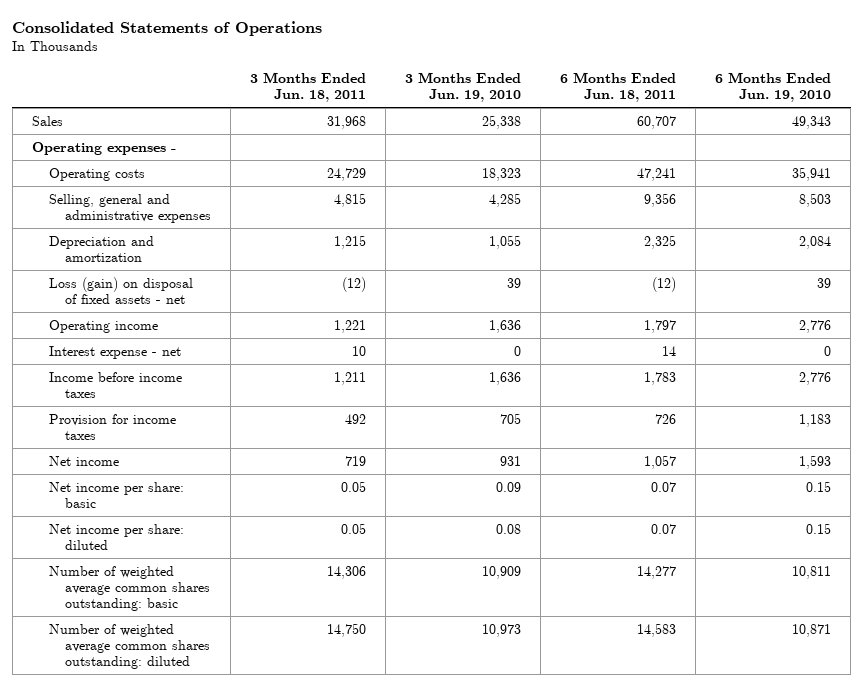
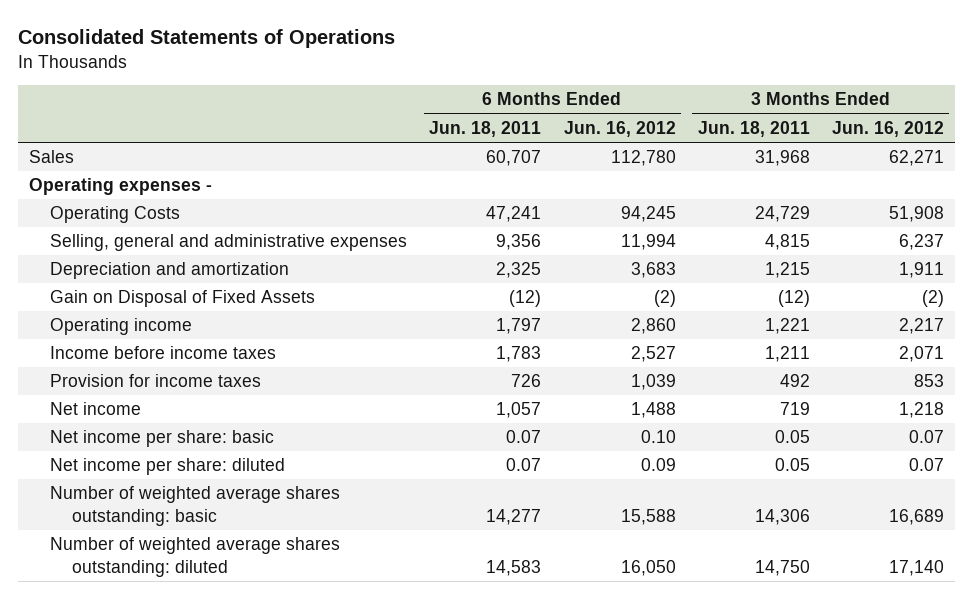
[405,71,522,102] 3 Months Ended Jun. 19, 2010 -> none
[715,71,832,102] 6 Months Ended Jun. 19, 2010 -> none
none -> [563,120,676,137] Jun. 16, 2012
none -> [831,120,944,137] Jun. 16, 2012
[48,167,145,181] Operating costs -> [50,206,181,224] Operating Costs
[48,276,193,304] Loss (gain) on disposal of fixed assets - net -> [50,290,316,308] Gain on Disposal of Fixed Assets
[48,345,181,359] Interest expense - net -> none
[48,565,211,611] Number of weighted average common shares outstanding: basic -> [50,486,341,526] Number of weighted average shares outstanding: basic
[48,623,211,669] Number of weighted average common shares outstanding: diluted -> [50,537,341,577] Number of weighted average shares outstanding: diluted

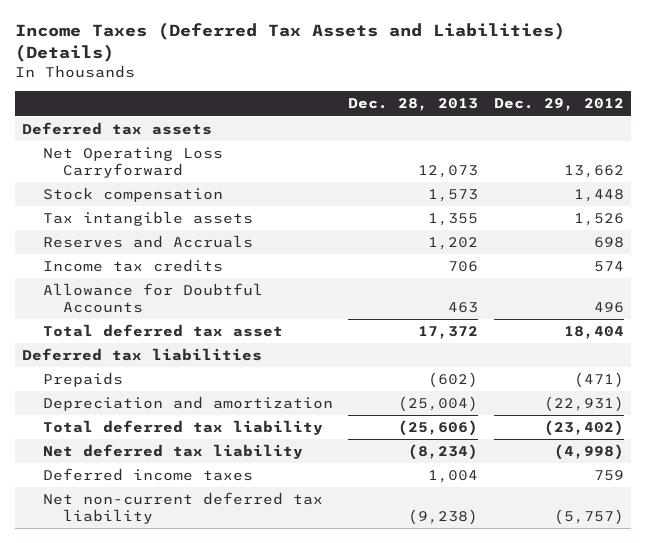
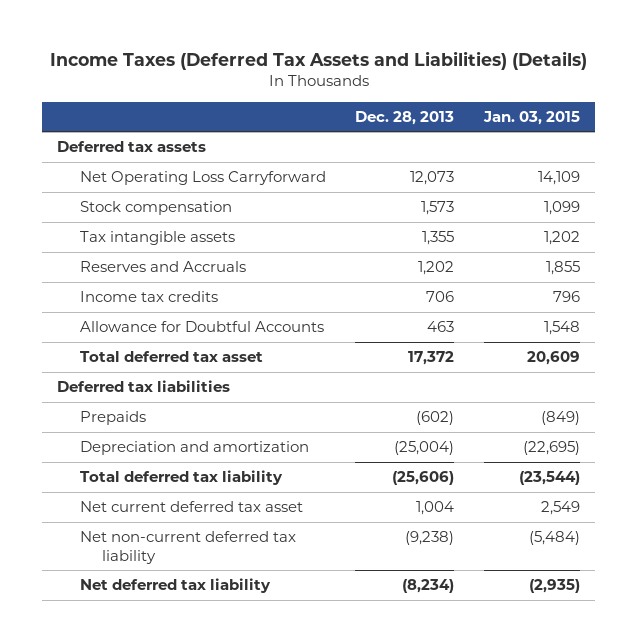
[493,98,624,112] Dec. 29, 2012 -> none
none -> [483,110,581,125] Jan. 03, 2015
[42,468,253,482] Deferred income taxes -> [79,501,303,513] Net current deferred tax asset
[42,444,303,460] Net deferred tax liability -> [79,578,271,594] Net deferred tax liability

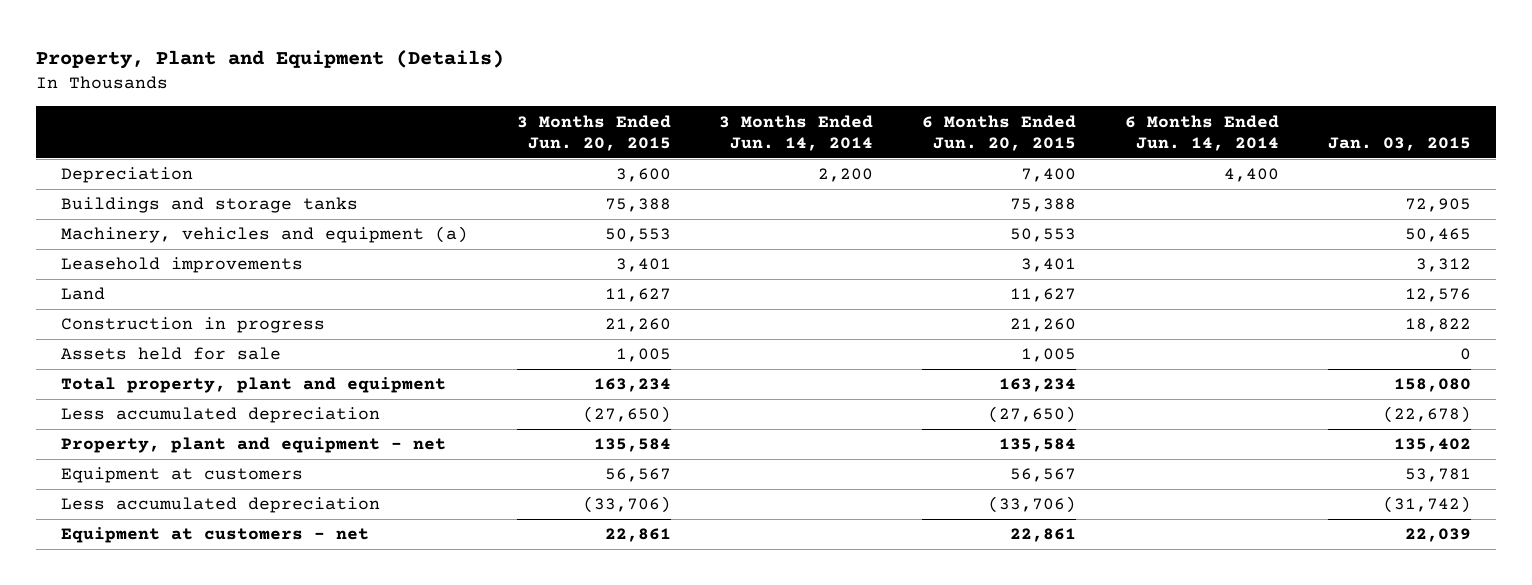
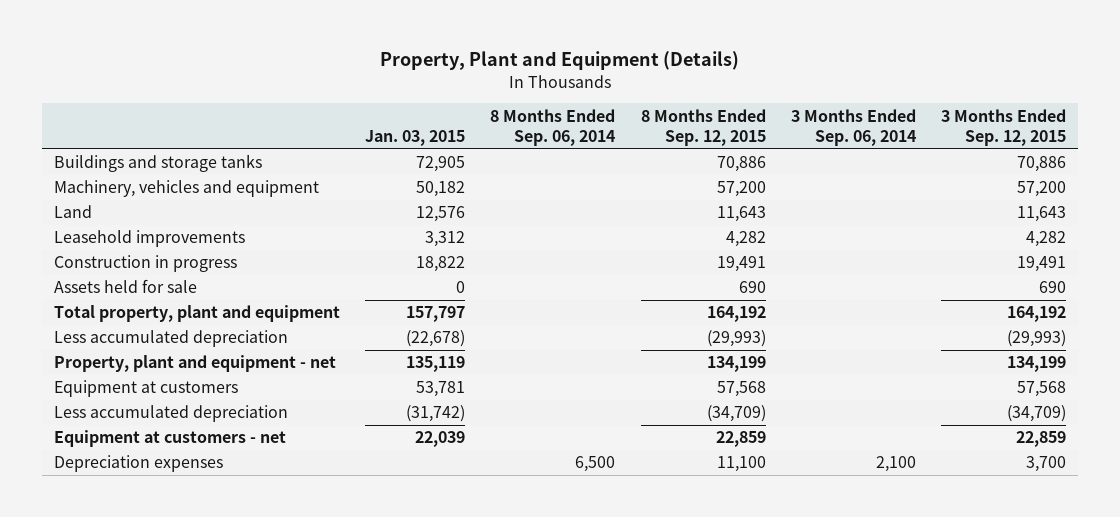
[516,114,671,151] 3 Months Ended Jun. 20, 2015 -> none
[719,114,874,151] 3 Months Ended Jun. 14, 2014 -> none
[922,114,1077,151] 6 Months Ended Jun. 20, 2015 -> none
[1125,114,1280,151] 6 Months Ended Jun. 14, 2014 -> none
none -> [490,108,616,146] 8 Months Ended Sep. 06, 2014
none -> [640,108,766,146] 8 Months Ended Sep. 12, 2015
none -> [790,108,916,146] 3 Months Ended Sep. 06, 2014
none -> [940,108,1066,146] 3 Months Ended Sep. 12, 2015
[60,167,193,184] Depreciation -> none
[60,226,468,244] Machinery, vehicles and equipment (a) -> [54,180,320,198] Machinery, vehicles and equipment
[1405,228,1472,243] 50,465 -> [416,181,466,198] 50,182
[60,257,303,274] Leasehold improvements -> [54,230,246,248] Leasehold improvements
[1394,378,1472,393] 158,080 -> [406,306,466,323] 157,797
[1394,438,1472,453] 135,402 -> [406,356,466,373] 135,119
none -> [54,455,224,473] Depreciation expenses

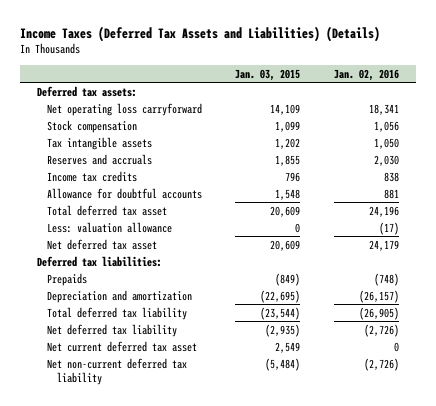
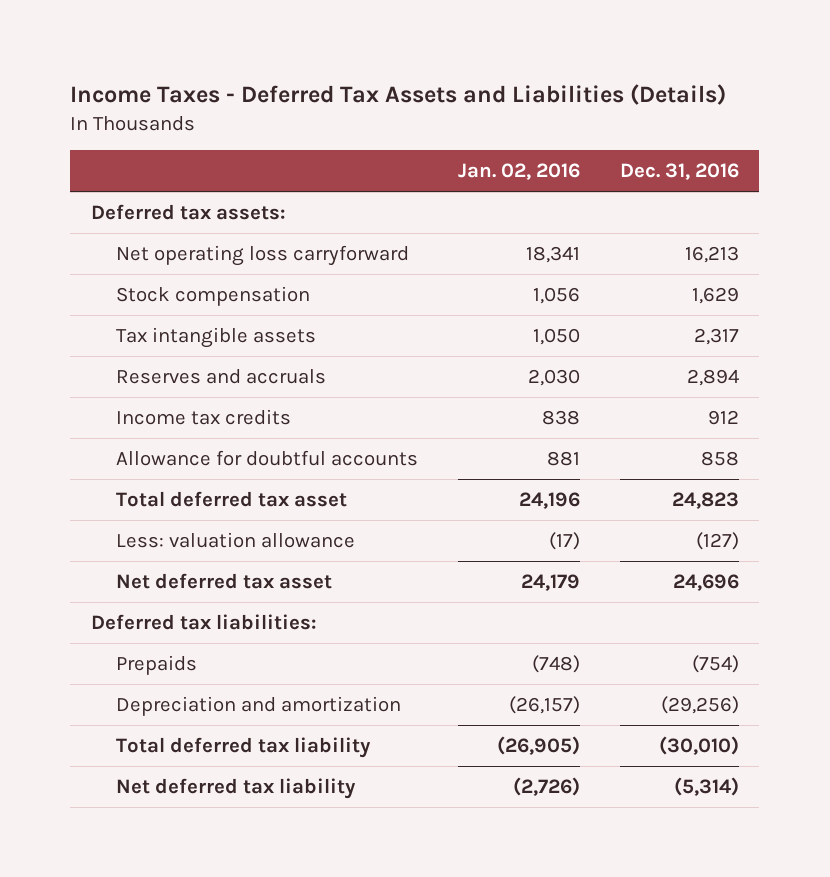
[19,25,380,42] Income Taxes (Deferred Tax Assets and Liabilities) (Details) -> [70,84,727,106] Income Taxes - Deferred Tax Assets and Liabilities (Details)
[235,68,301,81] Jan. 03, 2015 -> none
none -> [620,163,740,181] Dec. 31, 2016
[46,340,197,352] Net current deferred tax asset -> none
[46,357,187,385] Net non-current deferred tax liability -> none

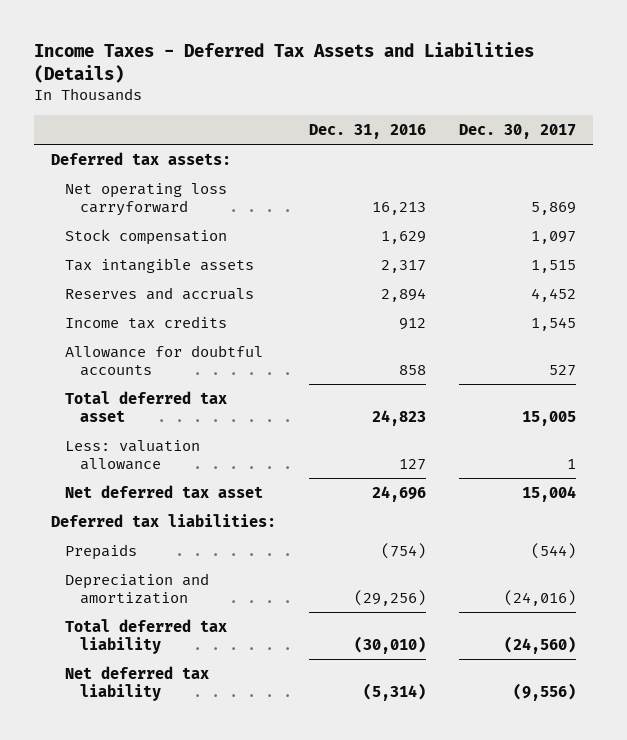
[457,163,580,181] Jan. 02, 2016 -> none
none -> [459,124,577,140] Dec. 30, 2017
[696,531,740,550] (127) -> [398,458,426,470] 127

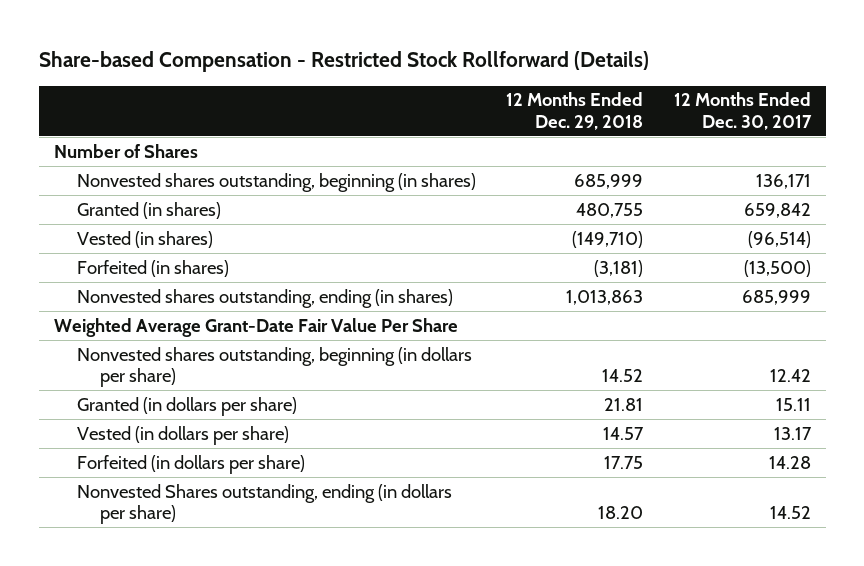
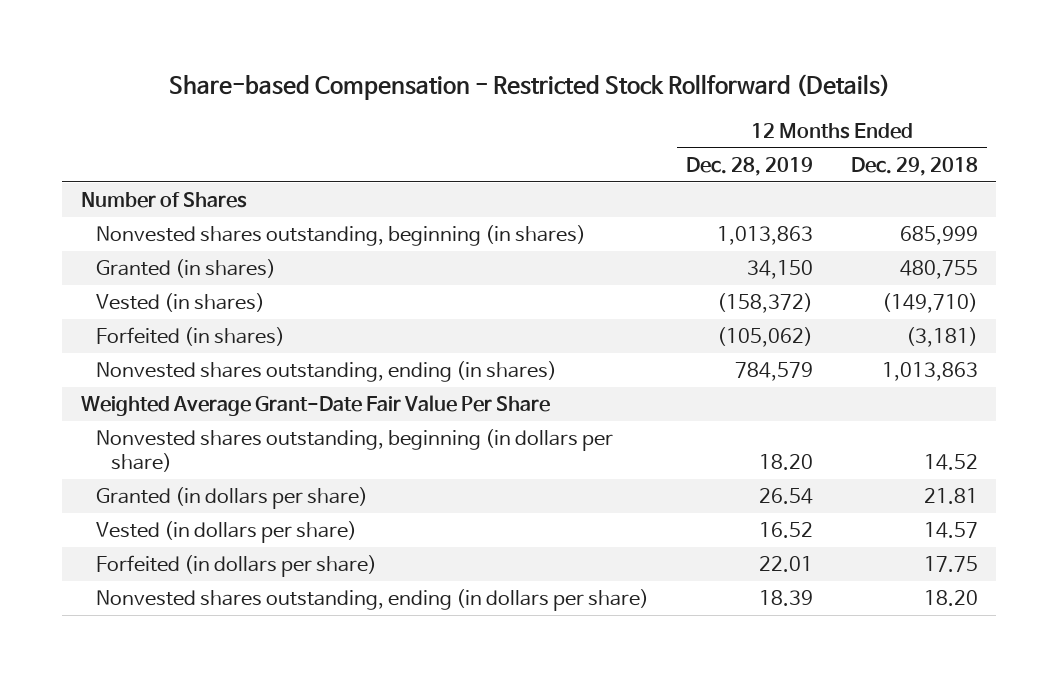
[673,92,812,130] 12 Months Ended Dec. 30, 2017 -> none
none -> [686,156,814,176] Dec. 28, 2019
[76,483,452,525] Nonvested Shares outstanding, ending (in dollars per share) -> [96,589,650,612] Nonvested shares outstanding, ending (in dollars per share)

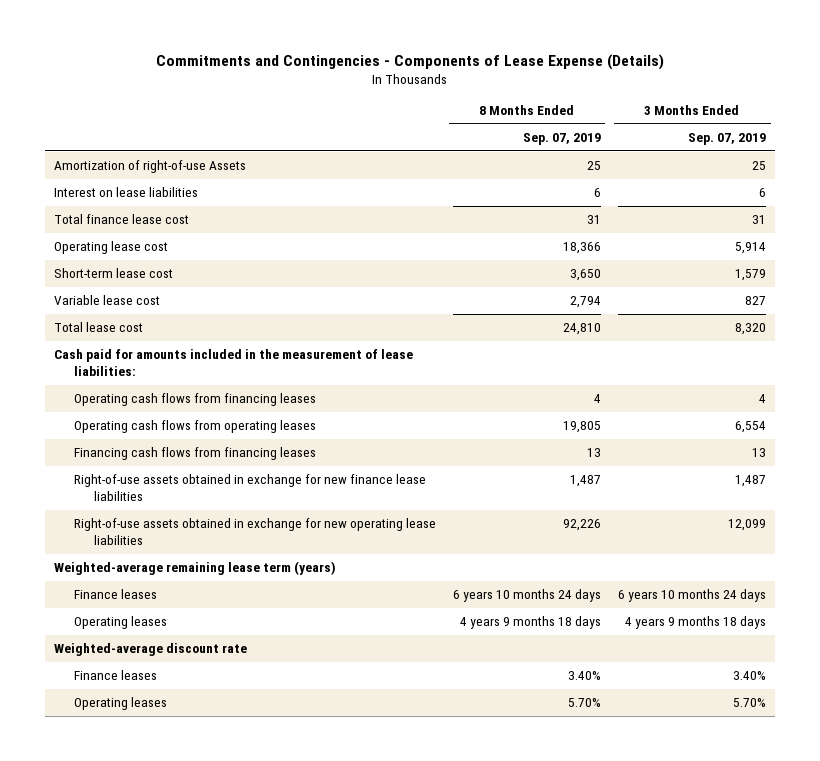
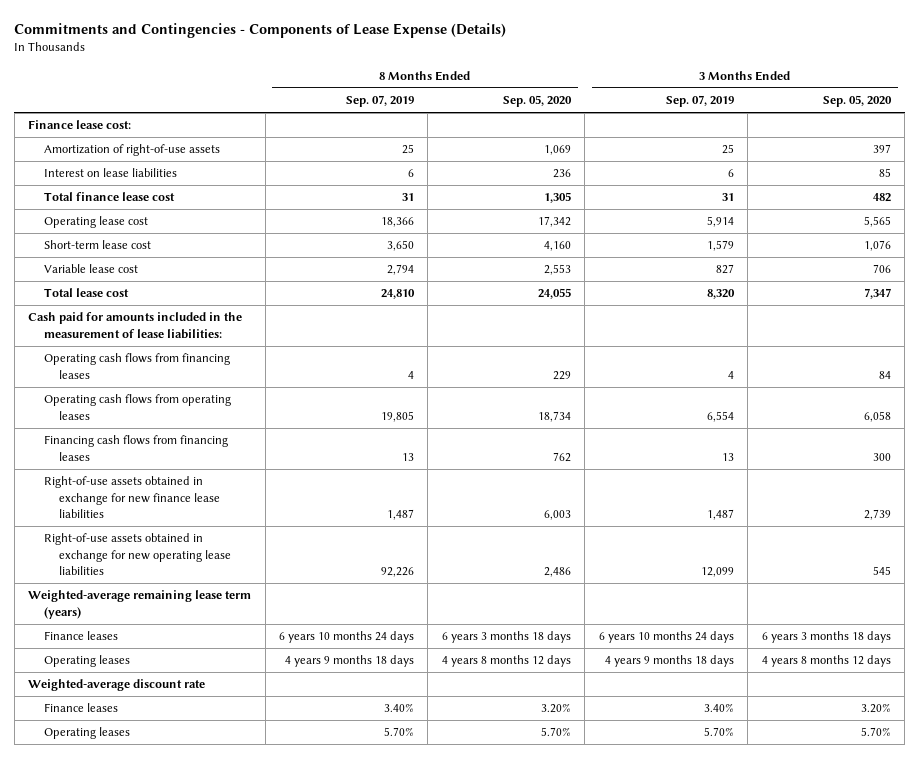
none -> [502,95,572,108] Sep. 05, 2020
none -> [822,95,892,108] Sep. 05, 2020
none -> [28,120,132,130] Finance lease cost:
[53,160,246,174] Amortization of right-of-use Assets -> [43,144,220,157] Amortization of right-of-use assets

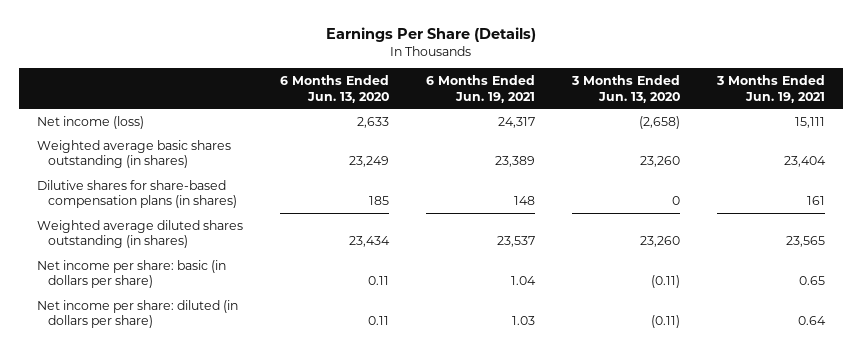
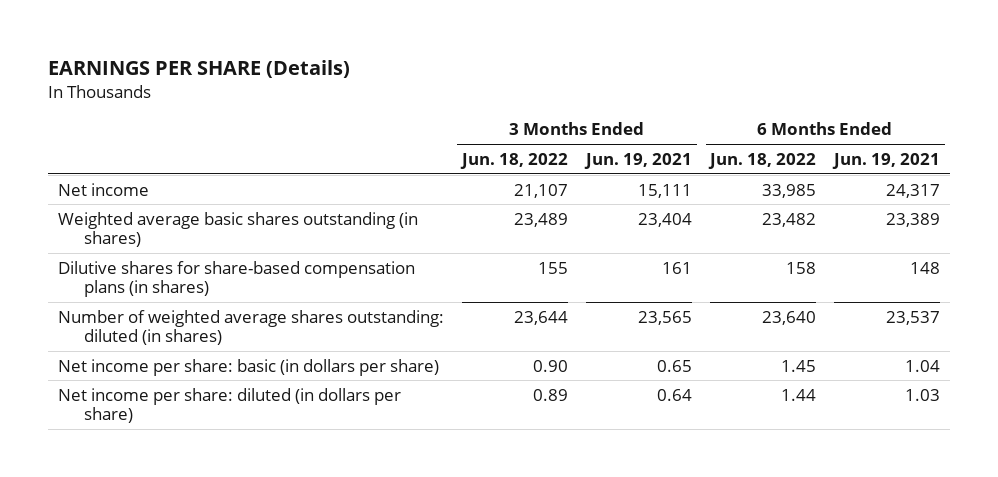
[326,26,537,42] Earnings Per Share (Details) -> [48,59,351,78] EARNINGS PER SHARE (Details)
[280,74,390,103] 6 Months Ended Jun. 13, 2020 -> none
[570,74,680,103] 3 Months Ended Jun. 13, 2020 -> none
none -> [459,152,568,169] Jun. 18, 2022
none -> [708,152,817,169] Jun. 18, 2022
[37,115,145,129] Net income (loss) -> [57,182,149,196] Net income
[37,219,244,249] Weighted average diluted shares outstanding (in shares) -> [57,309,444,346] Number of weighted average shares outstanding: diluted (in shares)

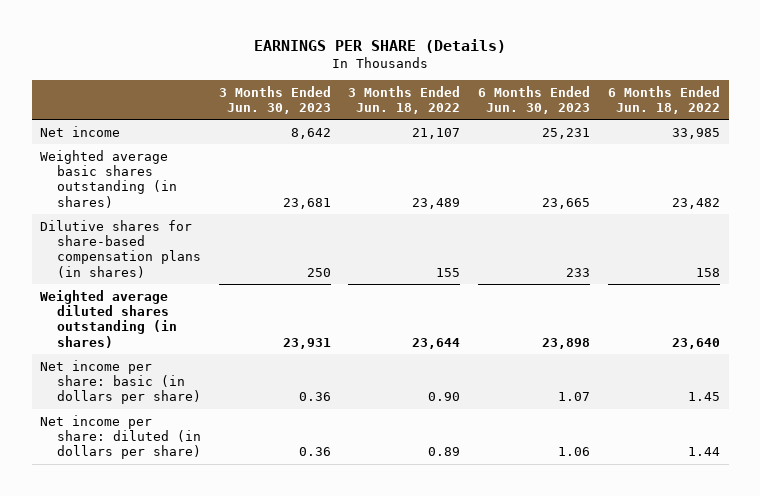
[584,152,693,169] Jun. 19, 2021 -> none
[832,152,941,169] Jun. 19, 2021 -> none
none -> [218,85,331,114] 3 Months Ended Jun. 30, 2023
none -> [478,85,591,114] 6 Months Ended Jun. 30, 2023
[57,309,444,346] Number of weighted average shares outstanding: diluted (in shares) -> [40,289,177,348] Weighted average diluted shares outstanding (in shares)

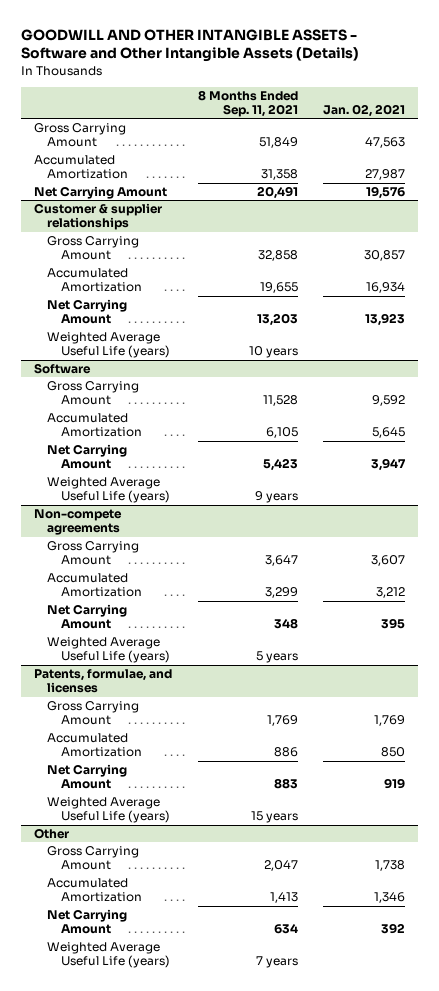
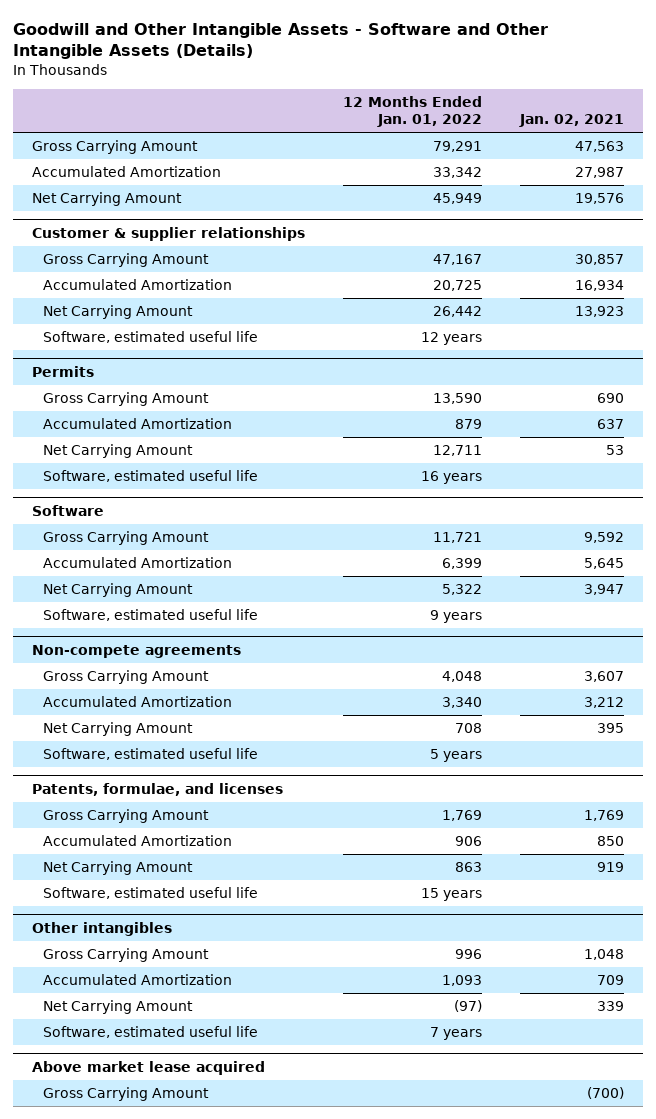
[20,28,359,63] GOODWILL AND OTHER INTANGIBLE ASSETS - Software and Other Intangible Assets (Details) -> [13,22,549,60] Goodwill and Other Intangible Assets - Software and Other Intangible Assets (Details)
[197,90,298,118] 8 Months Ended Sep. 11, 2021 -> none
none -> [343,96,483,128] 12 Months Ended Jan. 01, 2022
[47,332,170,359] Weighted Average Useful Life (years) -> [42,331,258,344] Software, estimated useful life
none -> [32,365,95,377] Permits
none -> [42,392,209,407] Gross Carrying Amount
none -> [42,418,232,430] Accumulated Amortization
none -> [42,444,193,459] Net Carrying Amount
none -> [42,470,258,483] Software, estimated useful life
[47,477,170,504] Weighted Average Useful Life (years) -> [42,609,258,622] Software, estimated useful life
[47,637,170,664] Weighted Average Useful Life (years) -> [42,748,258,761] Software, estimated useful life
[47,797,170,824] Weighted Average Useful Life (years) -> [42,887,258,900] Software, estimated useful life
[33,828,69,840] Other -> [32,921,173,936] Other intangibles
[375,860,406,872] 1,738 -> [583,949,624,961] 1,048
[374,892,406,904] 1,346 -> [596,975,624,986] 709
[381,923,406,935] 392 -> [596,1001,624,1012] 339
[47,942,170,969] Weighted Average Useful Life (years) -> [42,1026,258,1039] Software, estimated useful life
none -> [32,1060,266,1075] Above market lease acquired
none -> [42,1087,209,1102] Gross Carrying Amount

